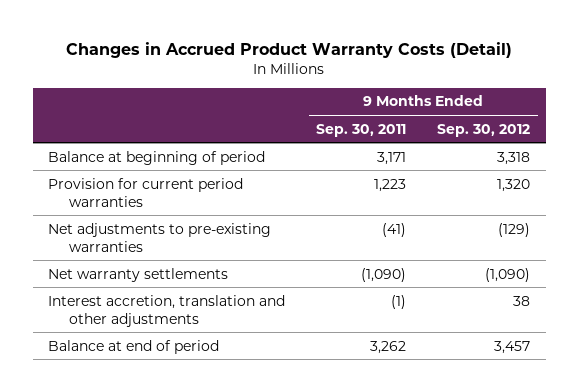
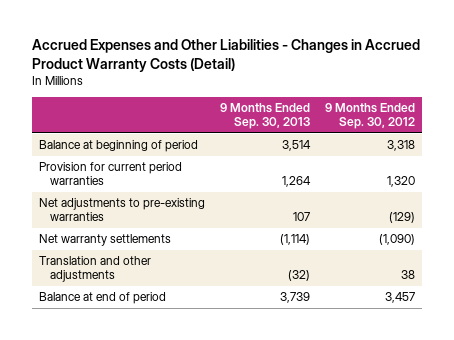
[66,41,513,58] Changes in Accrued Product Warranty Costs (Detail) -> [31,39,420,72] Accrued Expenses and Other Liabilities - Changes in Accrued Product Warranty Costs (Detail)
[316,123,407,137] Sep. 30, 2011 -> none
none -> [220,103,311,130] 9 Months Ended Sep. 30, 2013
[48,294,286,327] Interest accretion, translation and other adjustments -> [39,256,152,283] Translation and other adjustments

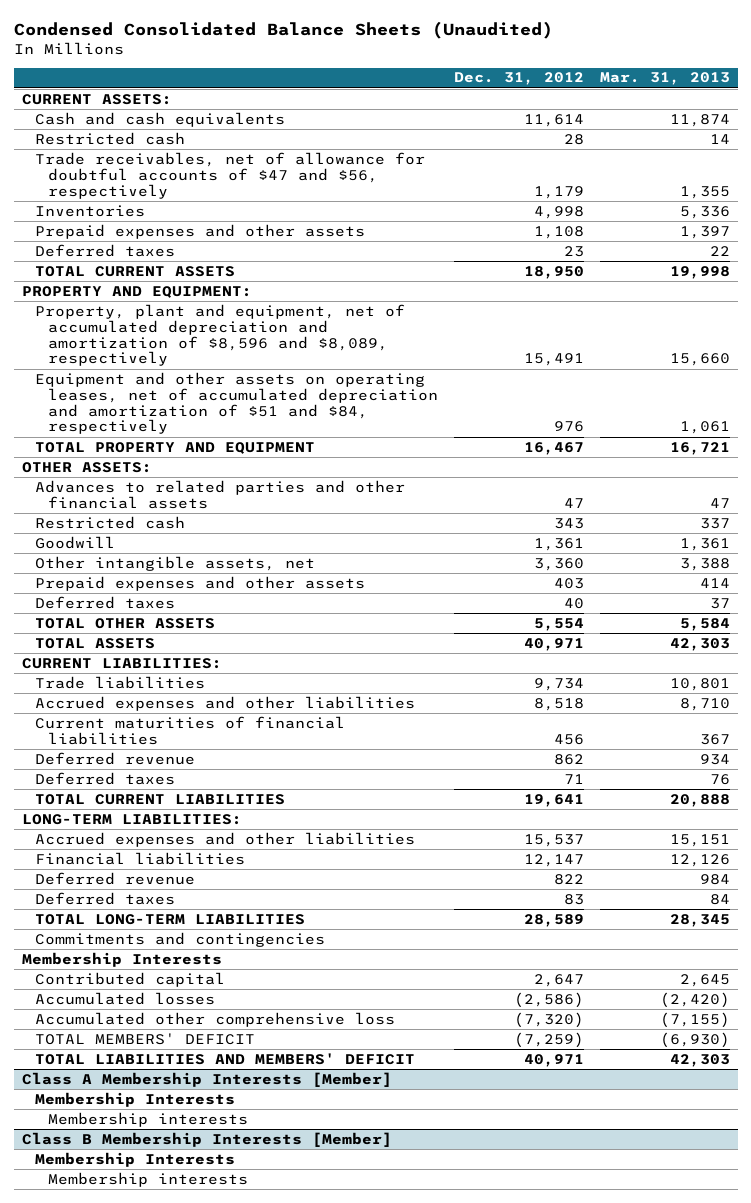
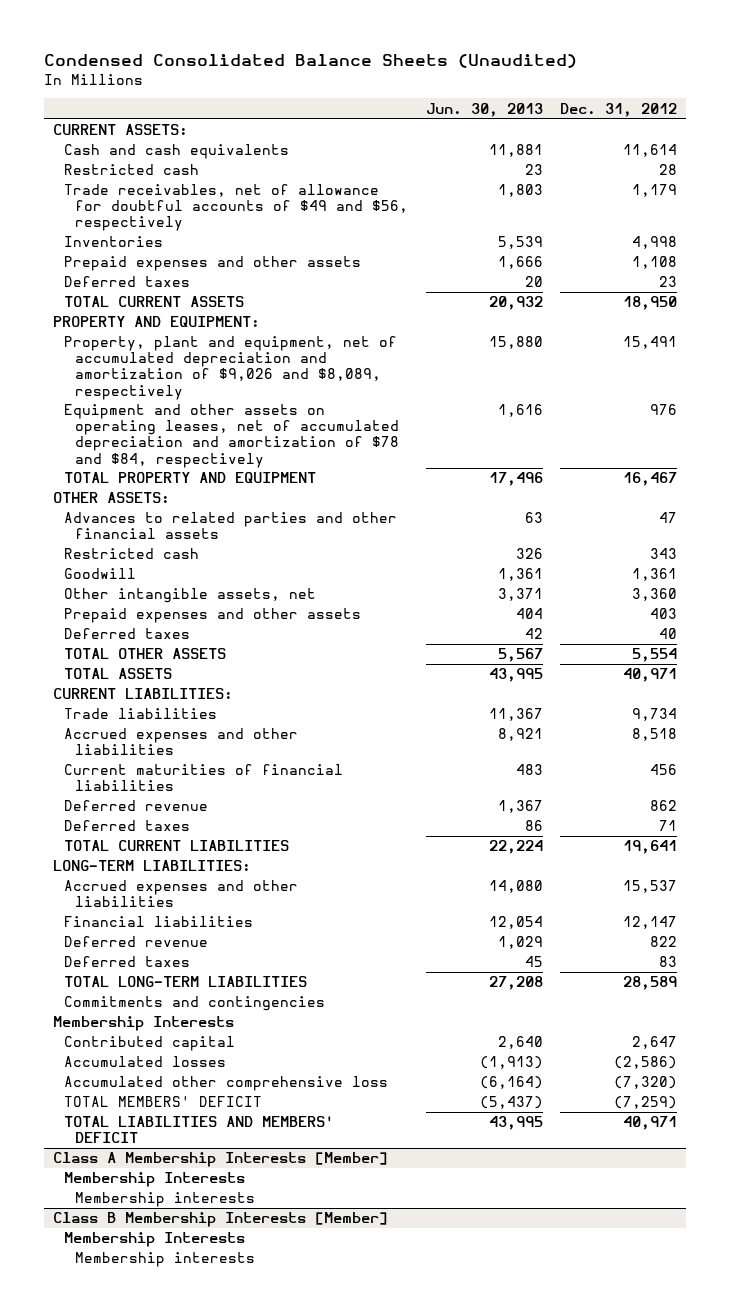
[599,72,730,86] Mar. 31, 2013 -> none
none -> [425,102,543,117] Jun. 30, 2013
[34,151,425,199] Trade receivables, net of allowance for doubtful accounts of $47 and $56, respectively -> [64,184,409,232] Trade receivables, net of allowance for doubtful accounts of $49 and $56, respectively
[34,303,405,367] Property, plant and equipment, net of accumulated depreciation and amortization of $8,596 and $8,089, respectively -> [64,336,398,400] Property, plant and equipment, net of accumulated depreciation and amortization of $9,026 and $8,089, respectively
[34,371,438,435] Equipment and other assets on operating leases, net of accumulated depreciation and amortization of $51 and $84, respectively -> [64,404,400,468] Equipment and other assets on operating leases, net of accumulated depreciation and amortization of $78 and $84, respectively

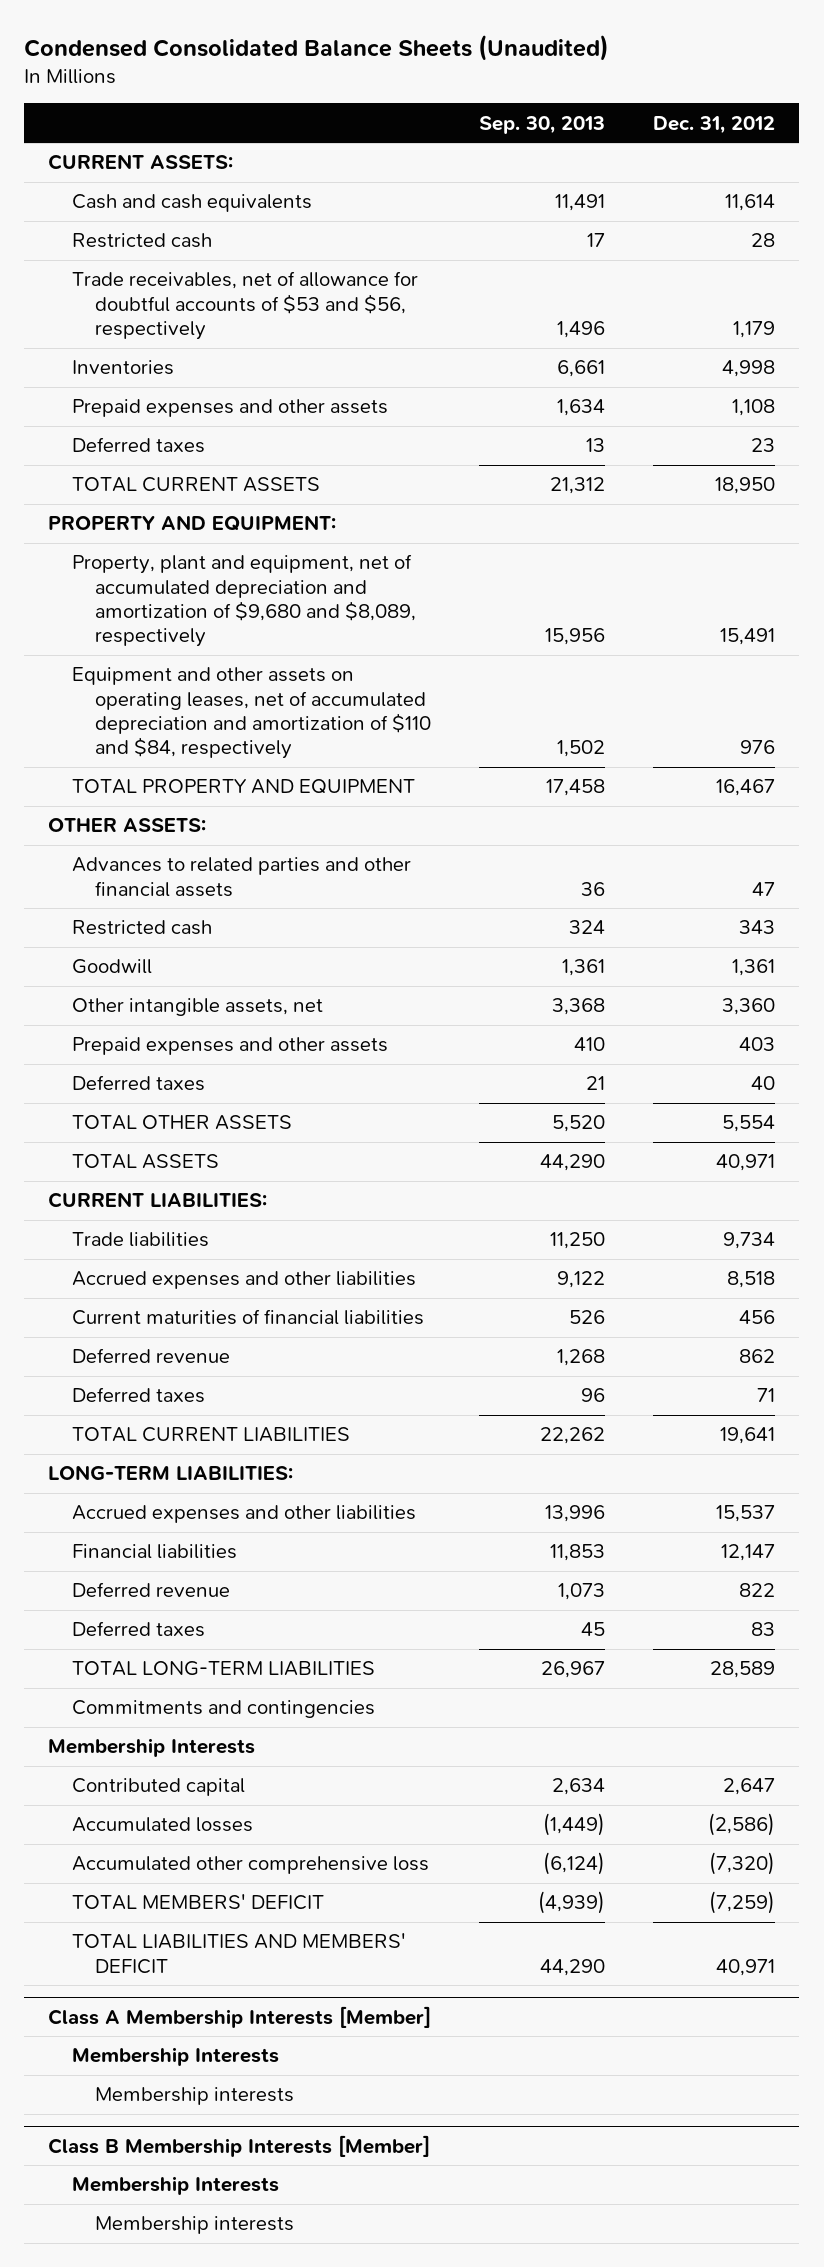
[425,102,543,117] Jun. 30, 2013 -> none
none -> [479,115,606,134] Sep. 30, 2013
[64,184,409,232] Trade receivables, net of allowance for doubtful accounts of $49 and $56, respectively -> [71,271,418,341] Trade receivables, net of allowance for doubtful accounts of $53 and $56, respectively
[64,336,398,400] Property, plant and equipment, net of accumulated depreciation and amortization of $9,026 and $8,089, respectively -> [71,554,417,648] Property, plant and equipment, net of accumulated depreciation and amortization of $9,680 and $8,089, respectively
[64,404,400,468] Equipment and other assets on operating leases, net of accumulated depreciation and amortization of $78 and $84, respectively -> [71,667,432,760] Equipment and other assets on operating leases, net of accumulated depreciation and amortization of $110 and $84, respectively

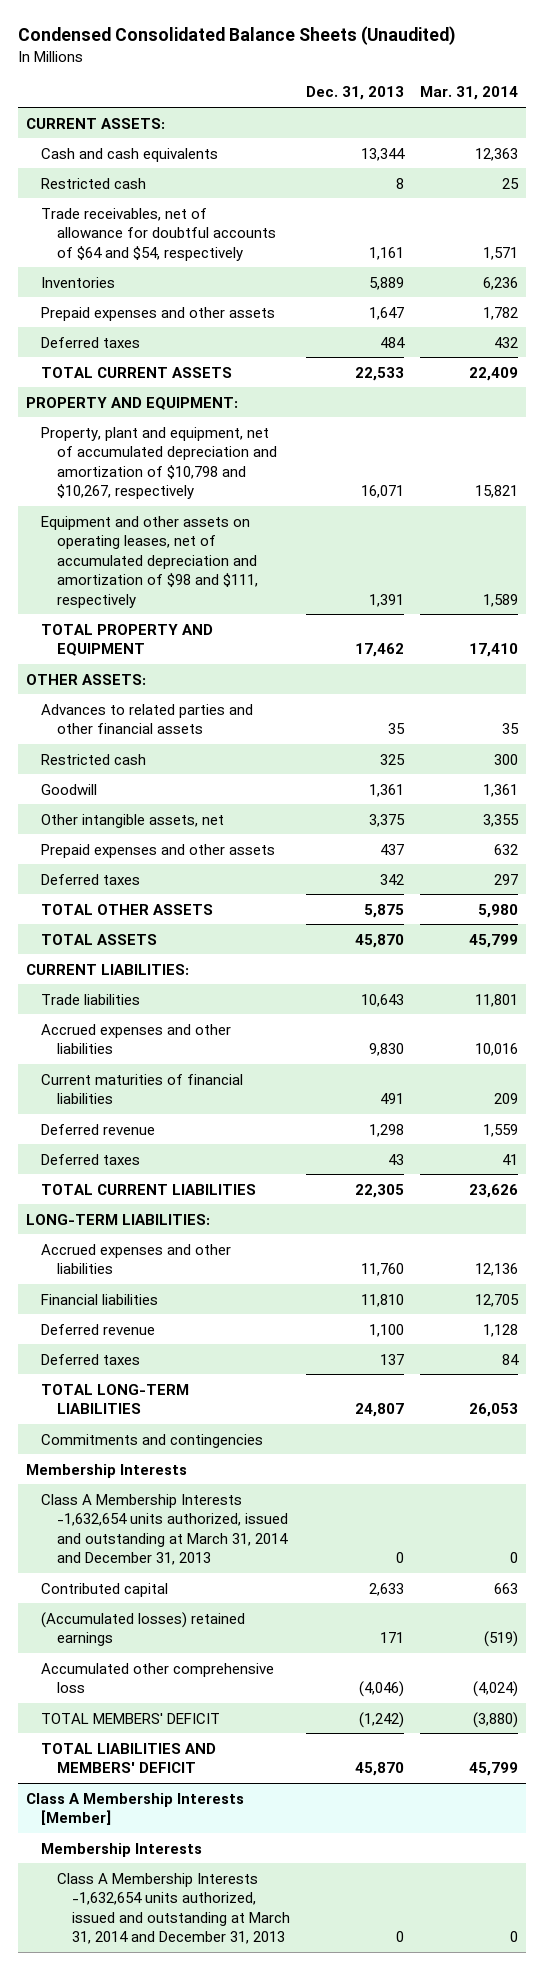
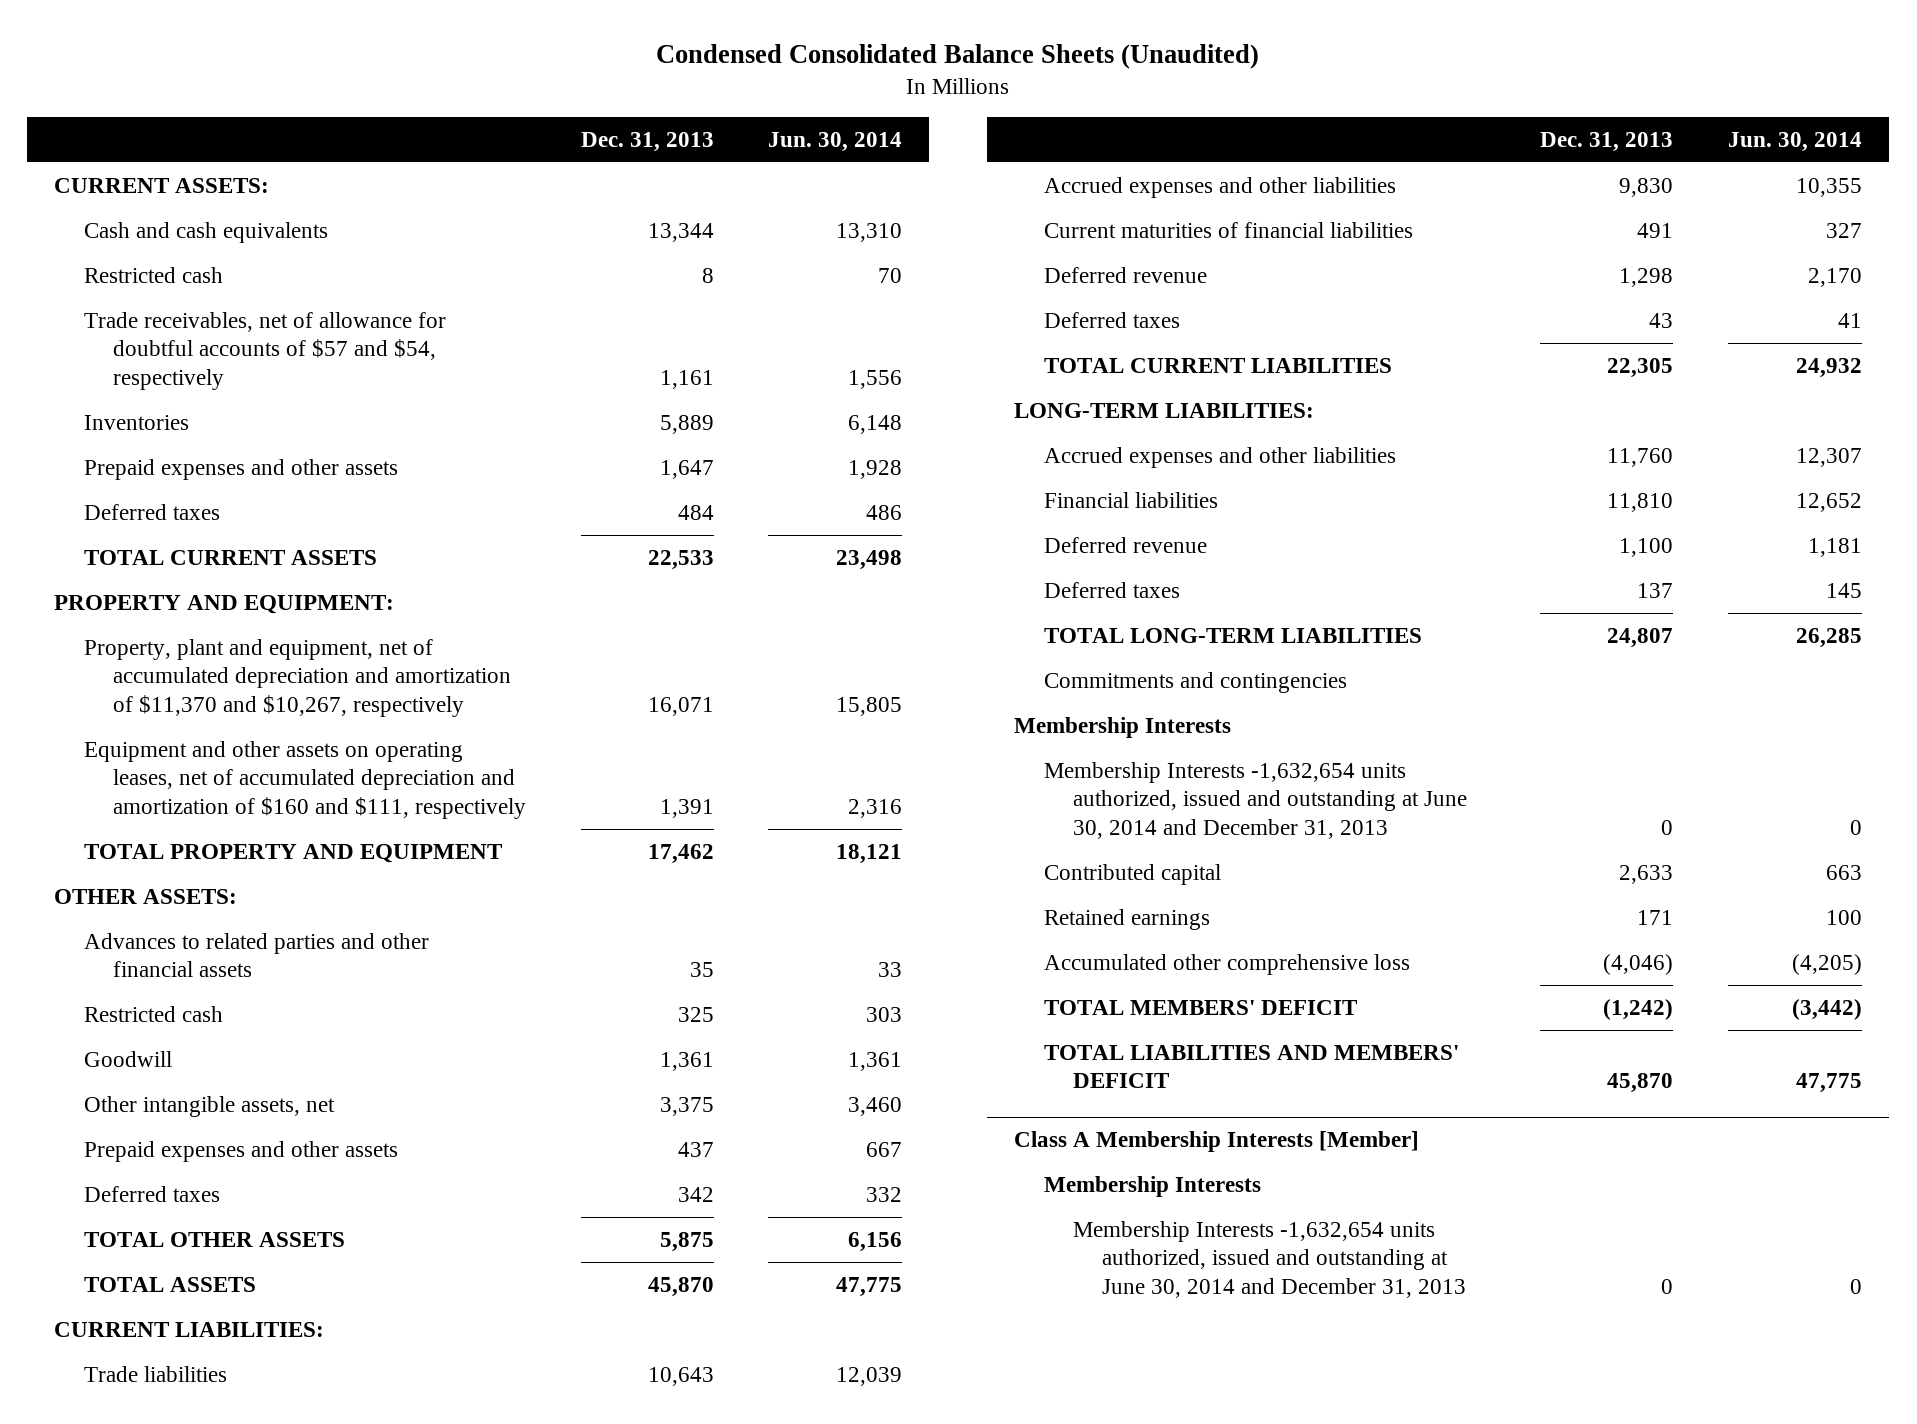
[419,86,518,101] Mar. 31, 2014 -> none
none -> [768,132,903,153] Jun. 30, 2014
[41,207,276,261] Trade receivables, net of allowance for doubtful accounts of $64 and $54, respectively -> [83,311,446,390] Trade receivables, net of allowance for doubtful accounts of $57 and $54, respectively
[41,426,277,500] Property, plant and equipment, net of accumulated depreciation and amortization of $10,798 and $10,267, respectively -> [83,638,512,717] Property, plant and equipment, net of accumulated depreciation and amortization of $11,370 and $10,267, respectively
[41,515,258,608] Equipment and other assets on operating leases, net of accumulated depreciation and amortization of $98 and $111, respectively -> [83,740,527,819] Equipment and other assets on operating leases, net of accumulated depreciation and amortization of $160 and $111, respectively
[41,1493,288,1566] Class A Membership Interests -1,632,654 units authorized, issued and outstanding at March 31, 2014 and December 31, 2013 -> [1043,761,1467,839] Membership Interests -1,632,654 units authorized, issued and outstanding at June 30, 2014 and December 31, 2013
[41,1611,246,1647] (Accumulated losses) retained earnings -> [1043,908,1210,930] Retained earnings
[56,1872,291,1945] Class A Membership Interests -1,632,654 units authorized, issued and outstanding at March 31, 2014 and December 31, 2013 -> [1072,1220,1467,1298] Membership Interests -1,632,654 units authorized, issued and outstanding at June 30, 2014 and December 31, 2013

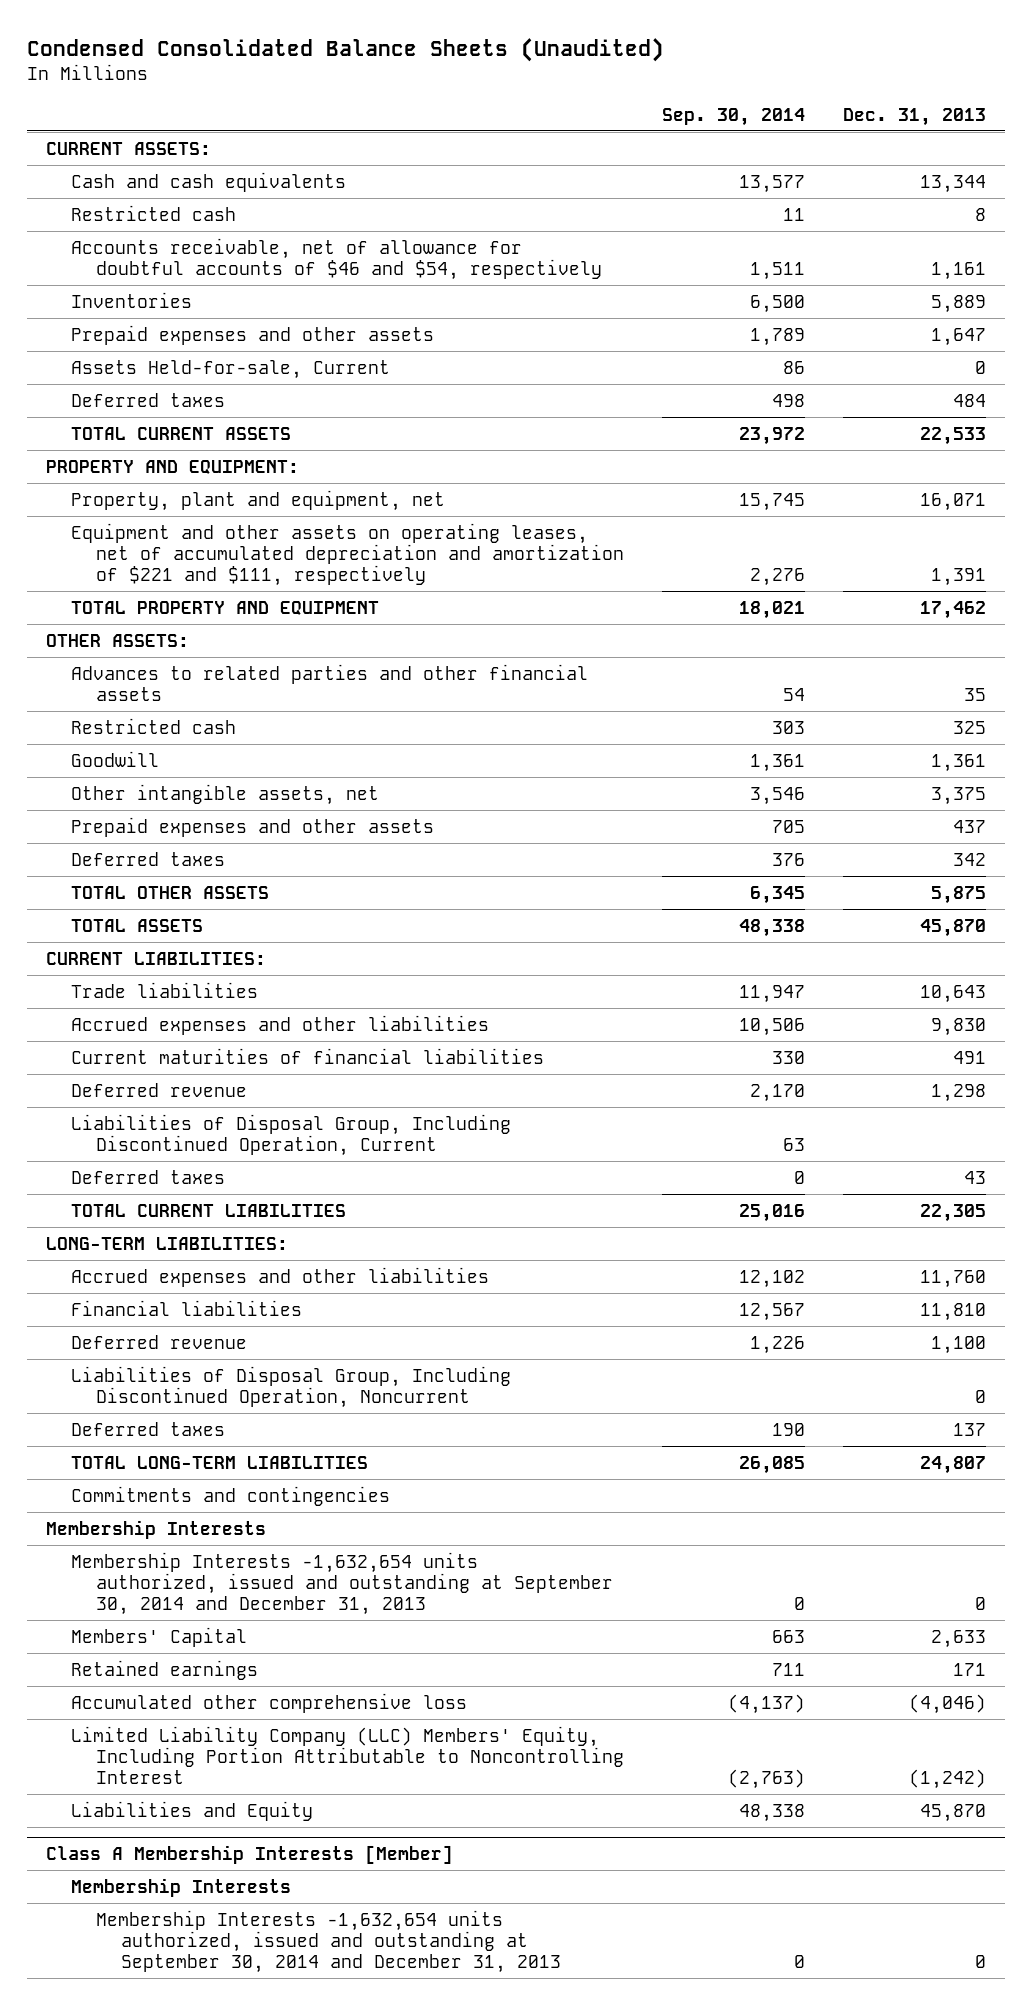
[768,132,903,153] Jun. 30, 2014 -> none
none -> [661,107,805,126] Sep. 30, 2014
[83,311,446,390] Trade receivables, net of allowance for doubtful accounts of $57 and $54, respectively -> [71,237,602,280] Accounts receivable, net of allowance for doubtful accounts of $46 and $54, respectively
none -> [71,359,391,379] Assets Held-for-sale, Current
[83,638,512,717] Property, plant and equipment, net of accumulated depreciation and amortization of $11,370 and $10,267, respectively -> [71,489,446,511] Property, plant and equipment, net
[83,740,527,819] Equipment and other assets on operating leases, net of accumulated depreciation and amortization of $160 and $111, respectively -> [71,522,624,586] Equipment and other assets on operating leases, net of accumulated depreciation and amortization of $221 and $111, respectively
none -> [71,1113,512,1156] Liabilities of Disposal Group, Including Discontinued Operation, Current
none -> [71,1365,512,1408] Liabilities of Disposal Group, Including Discontinued Operation, Noncurrent
[1043,761,1467,839] Membership Interests -1,632,654 units authorized, issued and outstanding at June 30, 2014 and December 31, 2013 -> [71,1551,613,1615] Membership Interests -1,632,654 units authorized, issued and outstanding at September 30, 2014 and December 31, 2013
[1043,863,1221,885] Contributed capital -> [71,1626,248,1647] Members' Capital
[1043,999,1357,1015] TOTAL MEMBERS' DEFICIT -> [71,1725,624,1784] Limited Liability Company (LLC) Members' Equity, Including Portion Attributable to Noncontrolling Interest
[1043,1044,1459,1089] TOTAL LIABILITIES AND MEMBERS' DEFICIT -> [71,1800,314,1821] Liabilities and Equity
[1072,1220,1467,1298] Membership Interests -1,632,654 units authorized, issued and outstanding at June 30, 2014 and December 31, 2013 -> [95,1909,561,1973] Membership Interests -1,632,654 units authorized, issued and outstanding at September 30, 2014 and December 31, 2013

